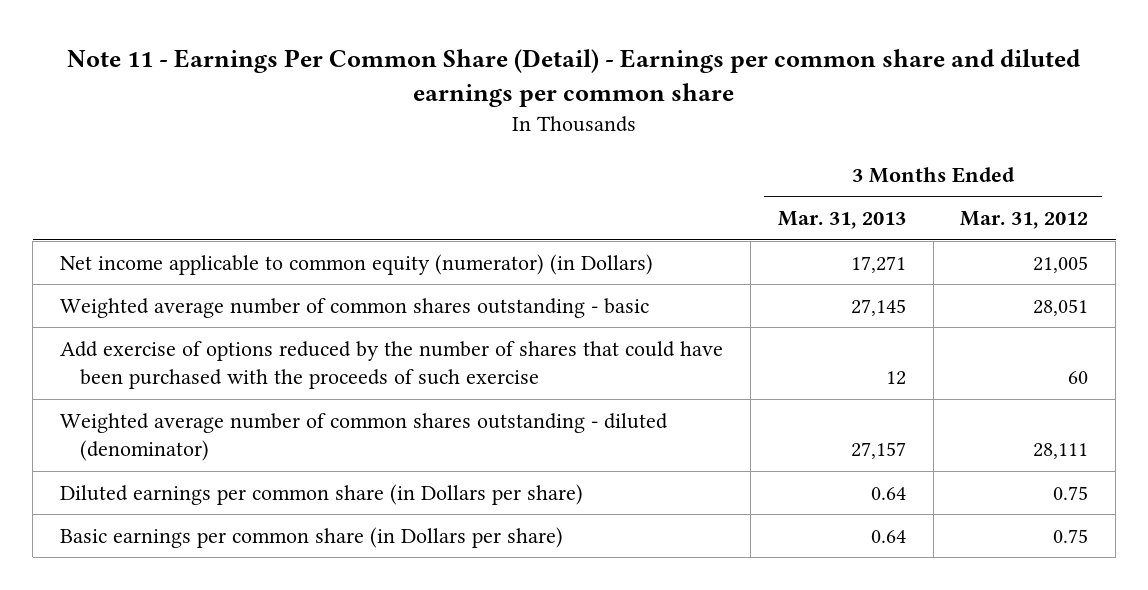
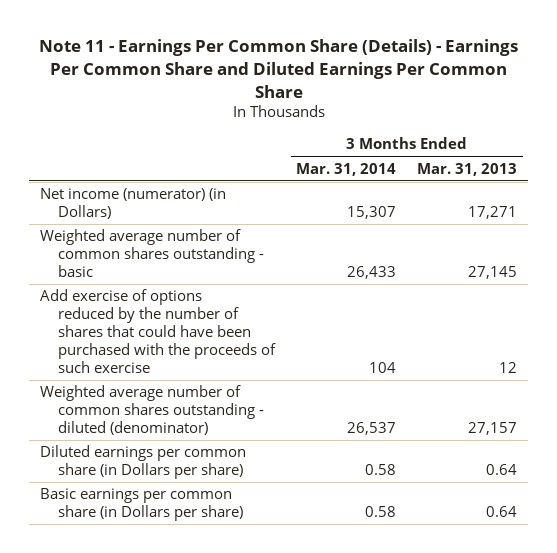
[67,49,1082,108] Note 11 - Earnings Per Common Share (Detail) - Earnings per common share and diluted earnings per common share -> [38,38,518,98] Note 11 - Earnings Per Common Share (Details) - Earnings Per Common Share and Diluted Earnings Per Common Share
[960,211,1089,230] Mar. 31, 2012 -> none
none -> [296,162,397,176] Mar. 31, 2014
[60,253,654,275] Net income applicable to common equity (numerator) (in Dollars) -> [39,188,226,220] Net income (numerator) (in Dollars)

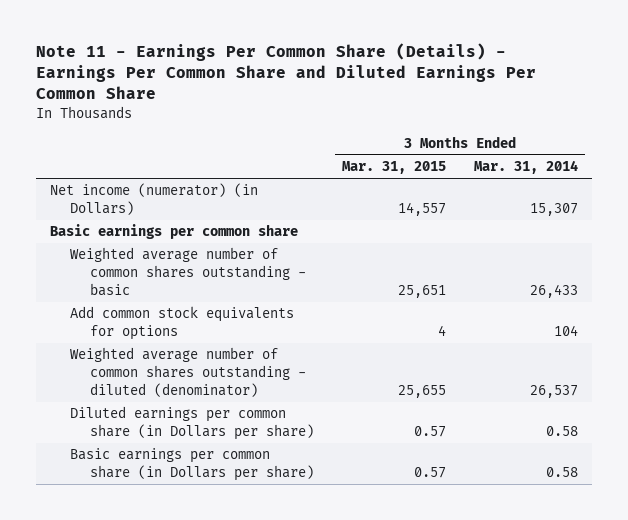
[417,162,518,176] Mar. 31, 2013 -> none
none -> [341,161,446,175] Mar. 31, 2015
none -> [50,224,299,240] Basic earnings per common share
[39,289,277,373] Add exercise of options reduced by the number of shares that could have been purchased with the proceeds of such exercise -> [69,306,294,341] Add common stock equivalents for options

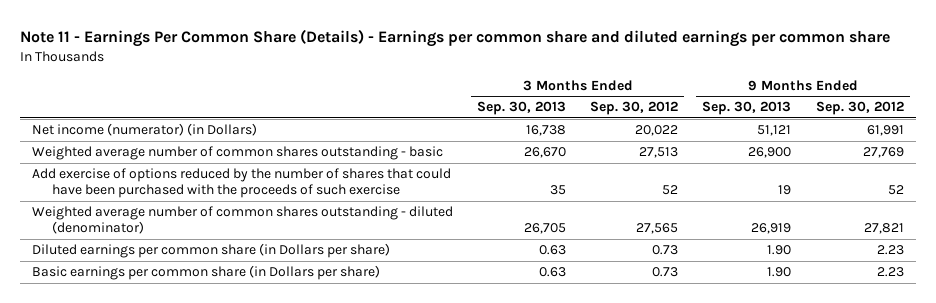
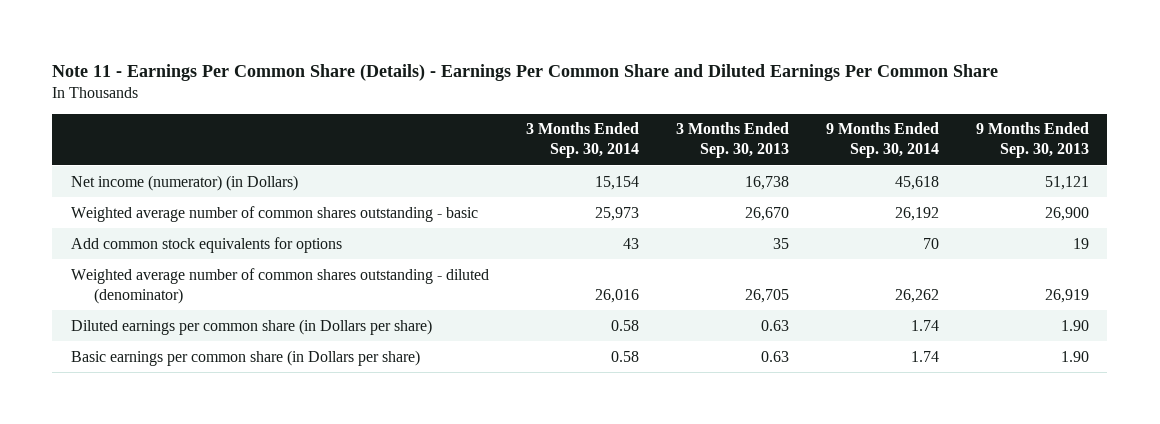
[20,28,891,47] Note 11 - Earnings Per Common Share (Details) - Earnings per common share and diluted earnings per common share -> [52,63,999,81] Note 11 - Earnings Per Common Share (Details) - Earnings Per Common Share and Diluted Earnings Per Common Share
[590,101,679,116] Sep. 30, 2012 -> none
[815,101,904,116] Sep. 30, 2012 -> none
none -> [525,122,639,159] 3 Months Ended Sep. 30, 2014
none -> [825,122,939,159] 9 Months Ended Sep. 30, 2014
[32,168,452,199] Add exercise of options reduced by the number of shares that could have been purchased with the proceeds of such exercise -> [70,236,342,253] Add common stock equivalents for options

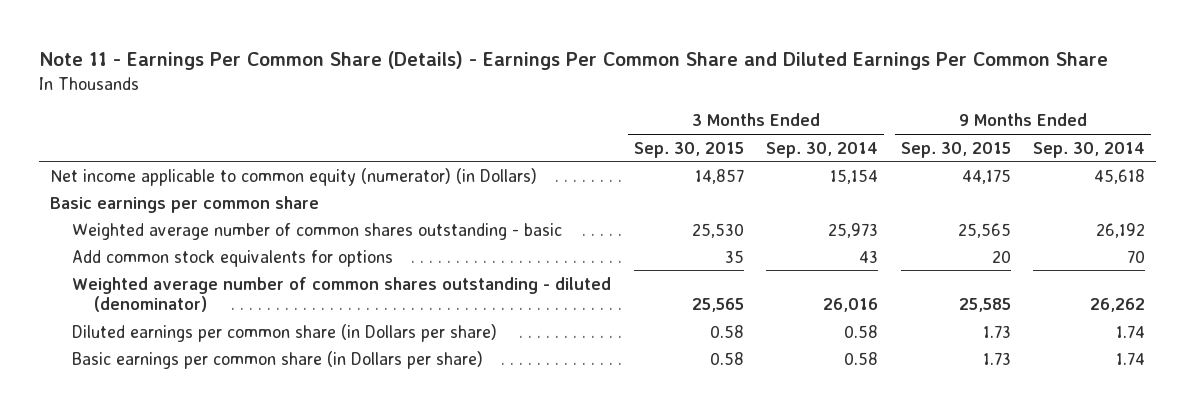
[675,122,789,159] 3 Months Ended Sep. 30, 2013 -> none
[975,122,1089,159] 9 Months Ended Sep. 30, 2013 -> none
none -> [633,141,744,158] Sep. 30, 2015
none -> [900,141,1011,158] Sep. 30, 2015
[70,174,298,191] Net income (numerator) (in Dollars) -> [50,167,538,186] Net income applicable to common equity (numerator) (in Dollars)
none -> [50,195,320,213] Basic earnings per common share

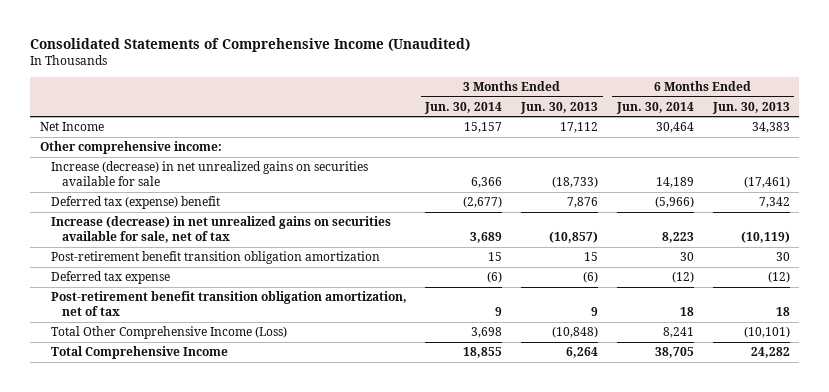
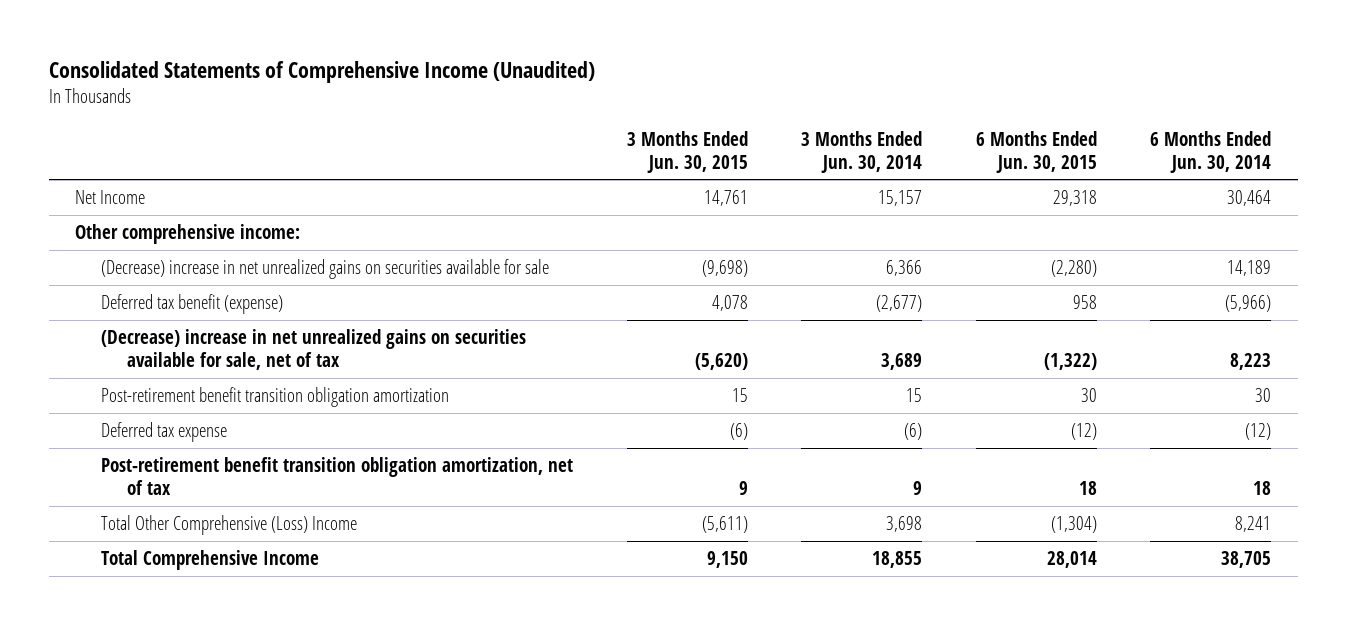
[520,101,599,114] Jun. 30, 2013 -> none
[711,101,790,114] Jun. 30, 2013 -> none
none -> [626,130,748,173] 3 Months Ended Jun. 30, 2015
none -> [975,130,1097,173] 6 Months Ended Jun. 30, 2015
[50,161,368,187] Increase (decrease) in net unrealized gains on securities available for sale -> [101,259,550,280] (Decrease) increase in net unrealized gains on securities available for sale
[50,196,220,210] Deferred tax (expense) benefit -> [101,294,284,315] Deferred tax benefit (expense)
[50,216,391,244] Increase (decrease) in net unrealized gains on securities available for sale, net of tax -> [101,329,527,371] (Decrease) increase in net unrealized gains on securities available for sale, net of tax
[50,326,287,340] Total Other Comprehensive Income (Loss) -> [101,515,358,536] Total Other Comprehensive (Loss) Income

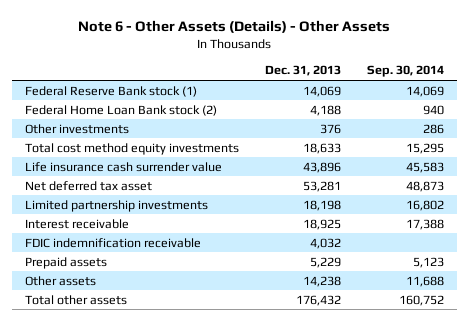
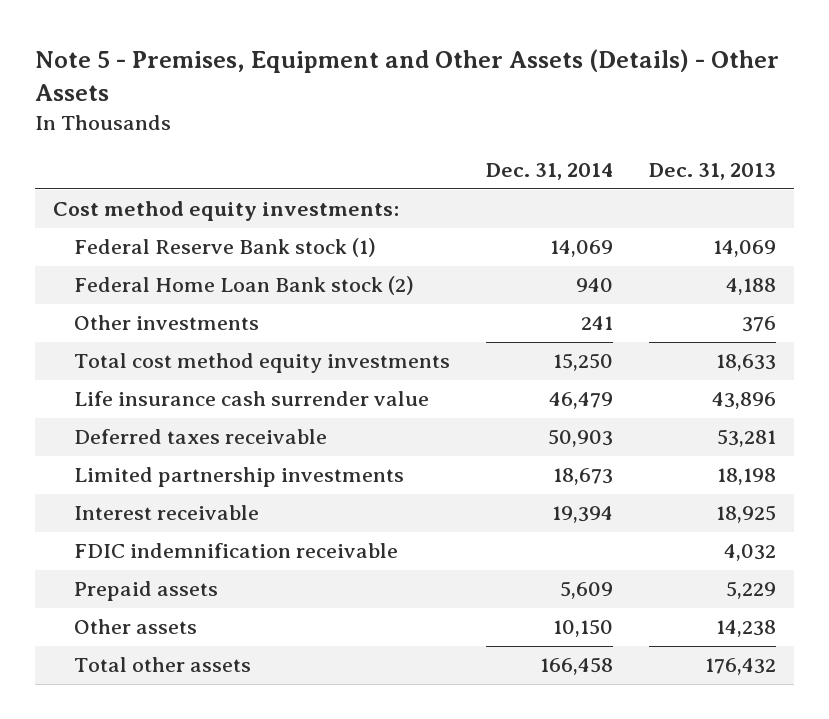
[78,20,391,34] Note 6 - Other Assets (Details) - Other Assets -> [34,48,779,101] Note 5 - Premises, Equipment and Other Assets (Details) - Other Assets
[367,65,445,78] Sep. 30, 2014 -> none
none -> [486,163,614,181] Dec. 31, 2014
none -> [52,201,399,222] Cost method equity investments:
[24,180,152,191] Net deferred tax asset -> [74,429,328,445] Deferred taxes receivable

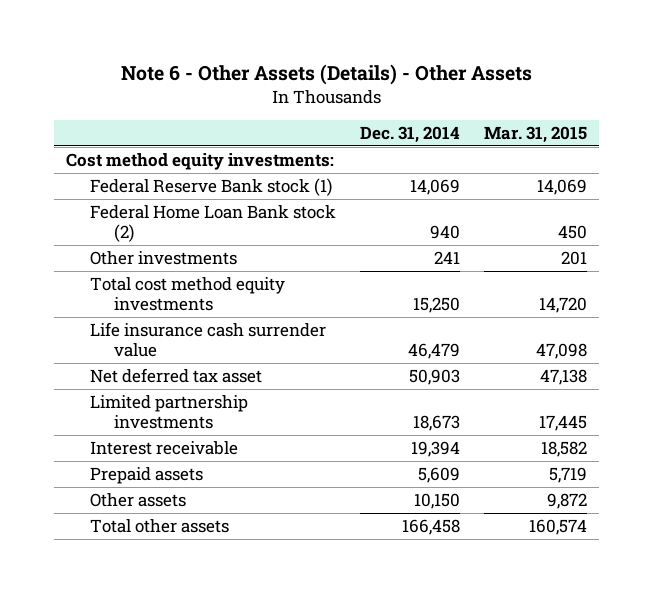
[34,48,779,101] Note 5 - Premises, Equipment and Other Assets (Details) - Other Assets -> [120,64,532,86] Note 6 - Other Assets (Details) - Other Assets
[649,163,777,181] Dec. 31, 2013 -> none
none -> [484,126,588,144] Mar. 31, 2015
[74,429,328,445] Deferred taxes receivable -> [89,367,262,383] Net deferred tax asset
[74,543,399,559] FDIC indemnification receivable -> none

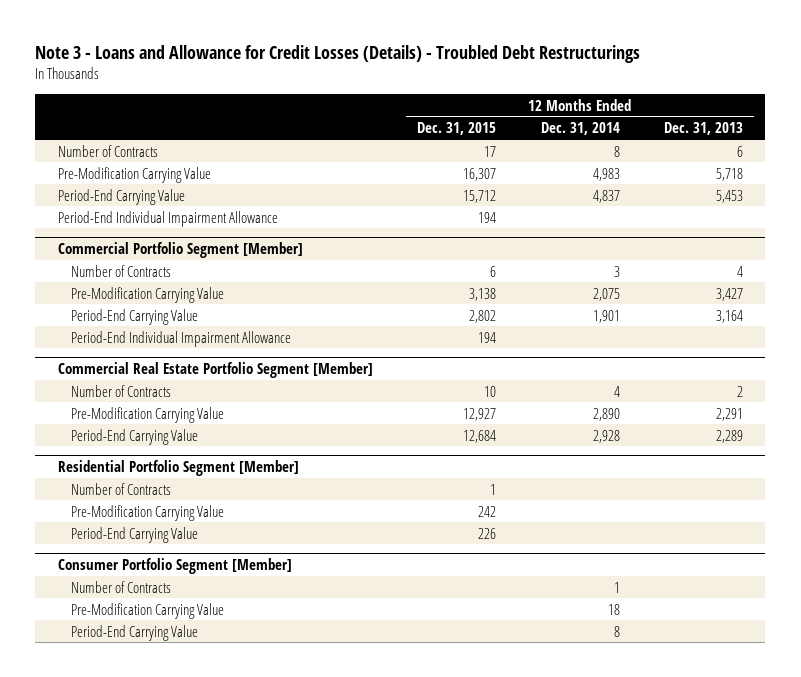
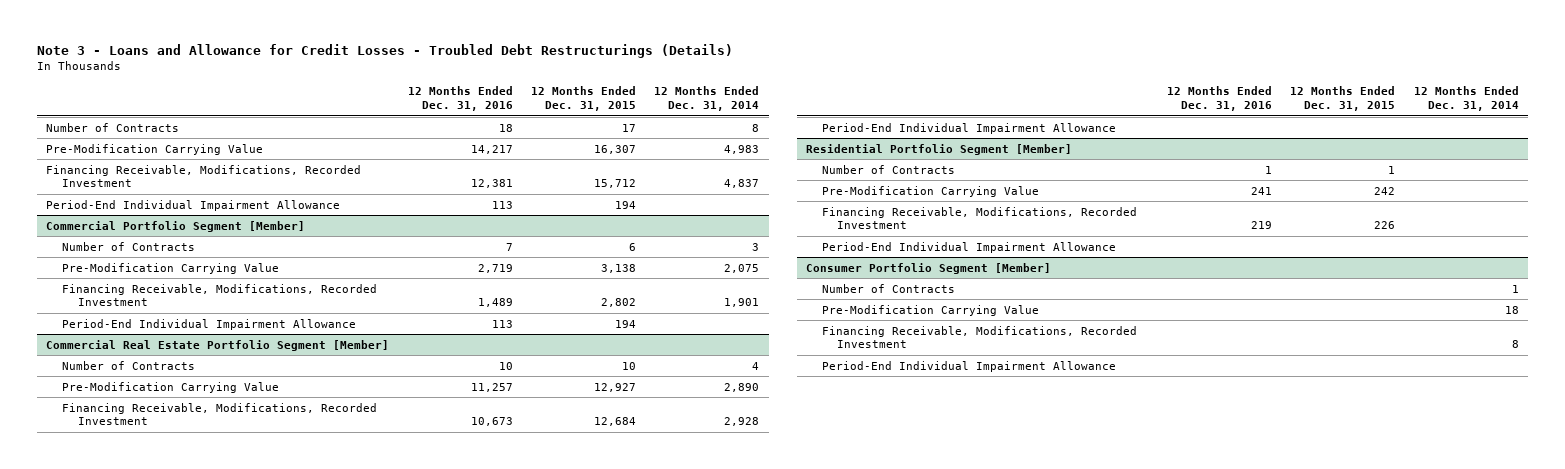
[35,44,641,63] Note 3 - Loans and Allowance for Credit Losses (Details) - Troubled Debt Restructurings -> [37,43,734,58] Note 3 - Loans and Allowance for Credit Losses - Troubled Debt Restructurings (Details)
[664,122,744,136] Dec. 31, 2013 -> none
none -> [407,86,513,112] 12 Months Ended Dec. 31, 2016
[57,188,185,205] Period-End Carrying Value -> [46,164,362,188] Financing Receivable, Modifications, Recorded Investment
[70,308,198,325] Period-End Carrying Value -> [62,283,378,307] Financing Receivable, Modifications, Recorded Investment
[70,428,198,445] Period-End Carrying Value -> [62,402,378,426] Financing Receivable, Modifications, Recorded Investment
none -> [821,122,1116,134] Period-End Individual Impairment Allowance
[70,526,198,543] Period-End Carrying Value -> [821,206,1137,230] Financing Receivable, Modifications, Recorded Investment
none -> [821,241,1116,253] Period-End Individual Impairment Allowance
[70,624,198,641] Period-End Carrying Value -> [821,325,1137,349] Financing Receivable, Modifications, Recorded Investment
none -> [821,360,1116,372] Period-End Individual Impairment Allowance

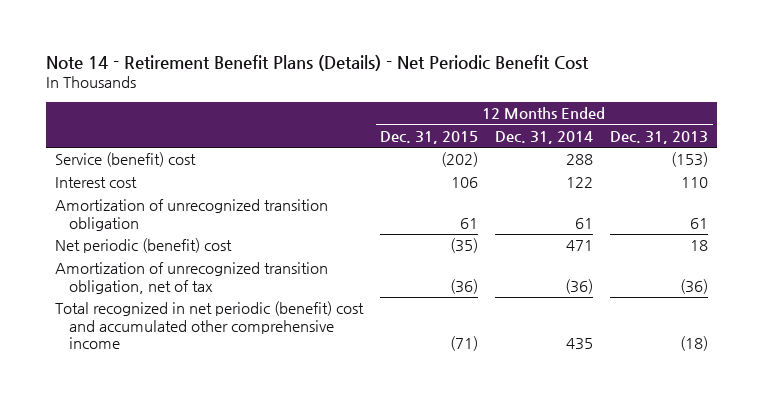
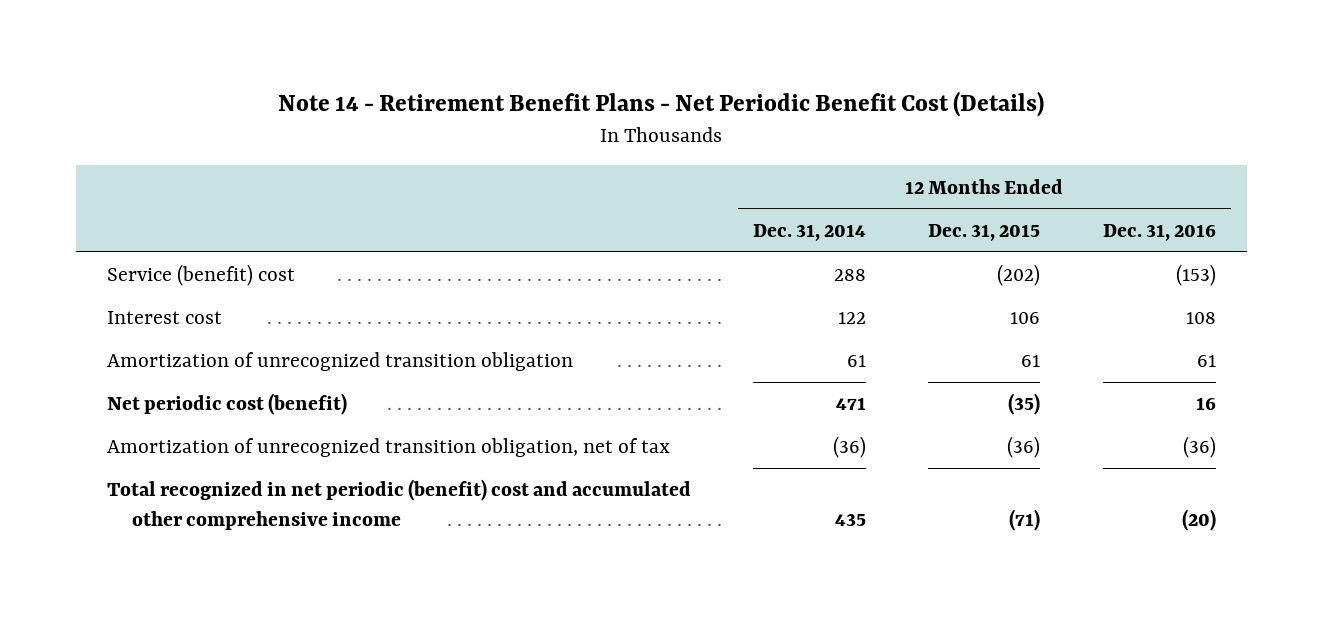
[45,55,589,72] Note 14 - Retirement Benefit Plans (Details) - Net Periodic Benefit Cost -> [278,91,1045,118] Note 14 - Retirement Benefit Plans - Net Periodic Benefit Cost (Details)
[610,130,709,144] Dec. 31, 2013 -> none
none -> [1102,223,1216,241] Dec. 31, 2016
[54,238,232,254] Net periodic (benefit) cost -> [106,393,347,416] Net periodic cost (benefit)

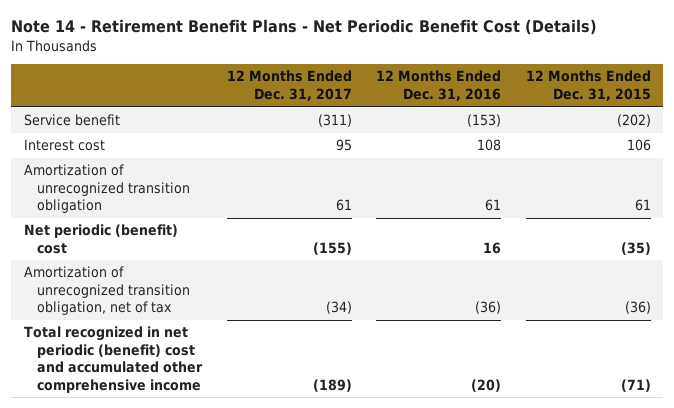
[753,223,867,241] Dec. 31, 2014 -> none
none -> [226,70,352,101] 12 Months Ended Dec. 31, 2017
[106,264,295,287] Service (benefit) cost -> [23,114,120,127] Service benefit
[106,393,347,416] Net periodic cost (benefit) -> [23,224,178,254] Net periodic (benefit) cost

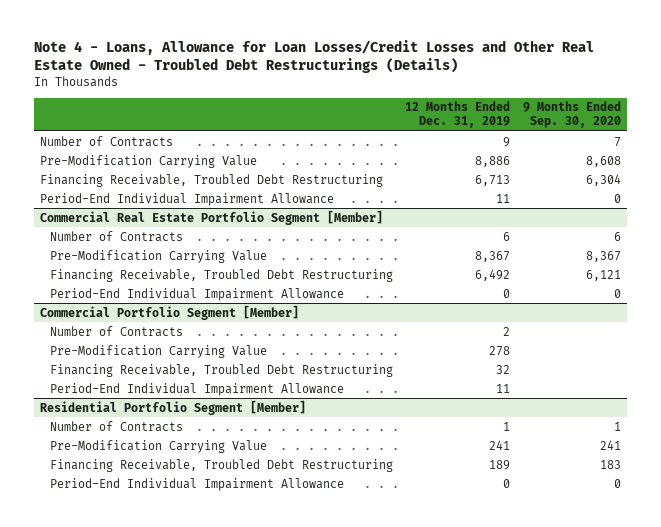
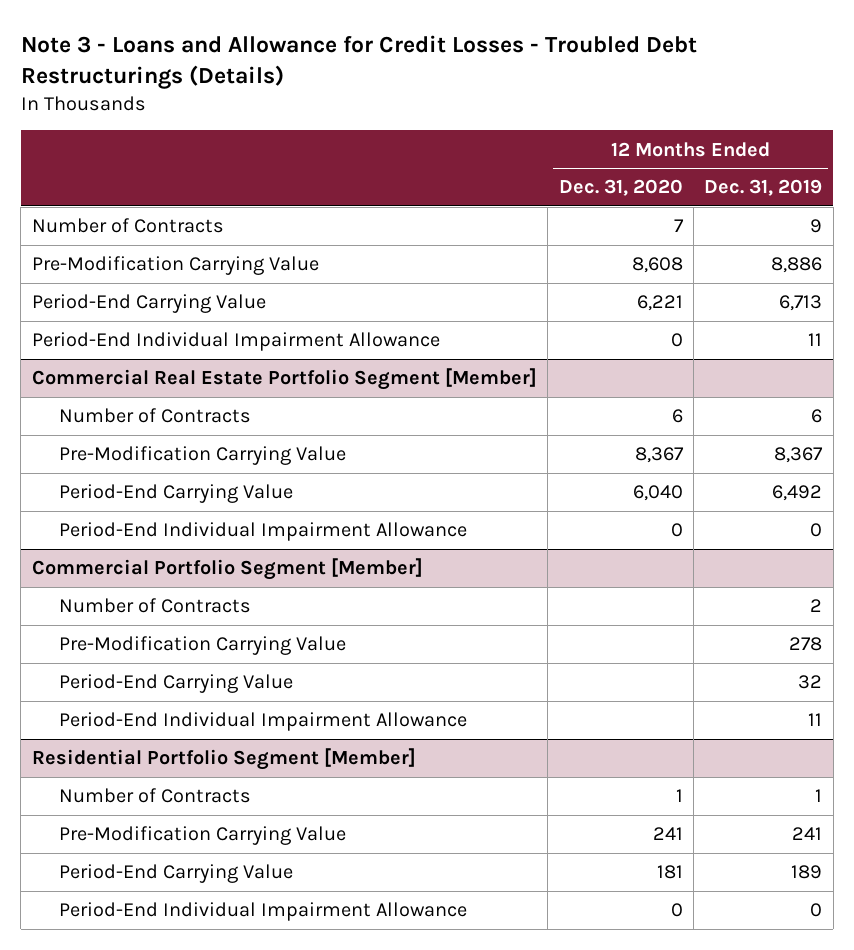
[34,40,595,74] Note 4 - Loans, Allowance for Loan Losses/Credit Losses and Other Real Estate Owned - Troubled Debt Restructurings (Details) -> [20,35,697,90] Note 3 - Loans and Allowance for Credit Losses - Troubled Debt Restructurings (Details)
[522,101,621,129] 9 Months Ended Sep. 30, 2020 -> none
none -> [558,179,683,197] Dec. 31, 2020
[40,173,384,187] Financing Receivable, Troubled Debt Restructuring -> [31,294,266,314] Period-End Carrying Value
[49,268,393,282] Financing Receivable, Troubled Debt Restructuring -> [59,484,294,504] Period-End Carrying Value
[49,363,393,377] Financing Receivable, Troubled Debt Restructuring -> [59,674,294,694] Period-End Carrying Value
[49,458,393,472] Financing Receivable, Troubled Debt Restructuring -> [59,864,294,884] Period-End Carrying Value

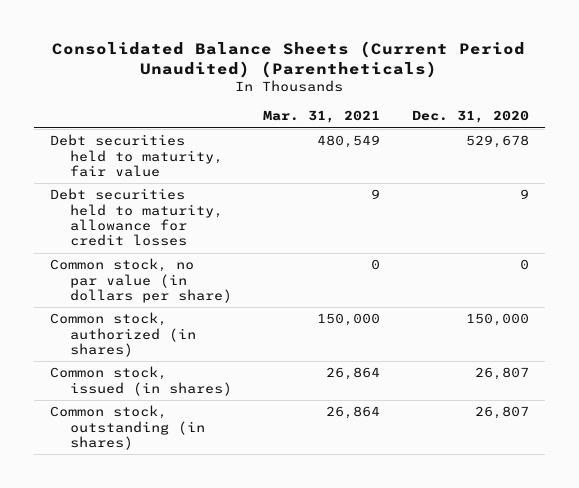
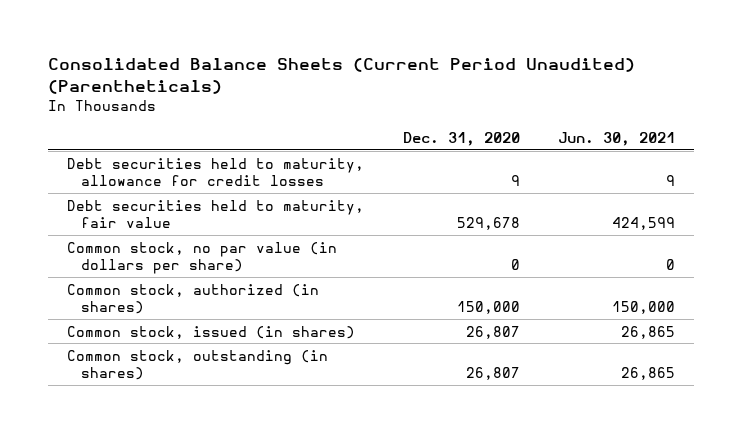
[263,110,381,124] Mar. 31, 2021 -> none
none -> [557,131,675,146] Jun. 30, 2021
[49,134,223,178] Debt securities held to maturity, fair value -> [67,199,365,229] Debt securities held to maturity, fair value

